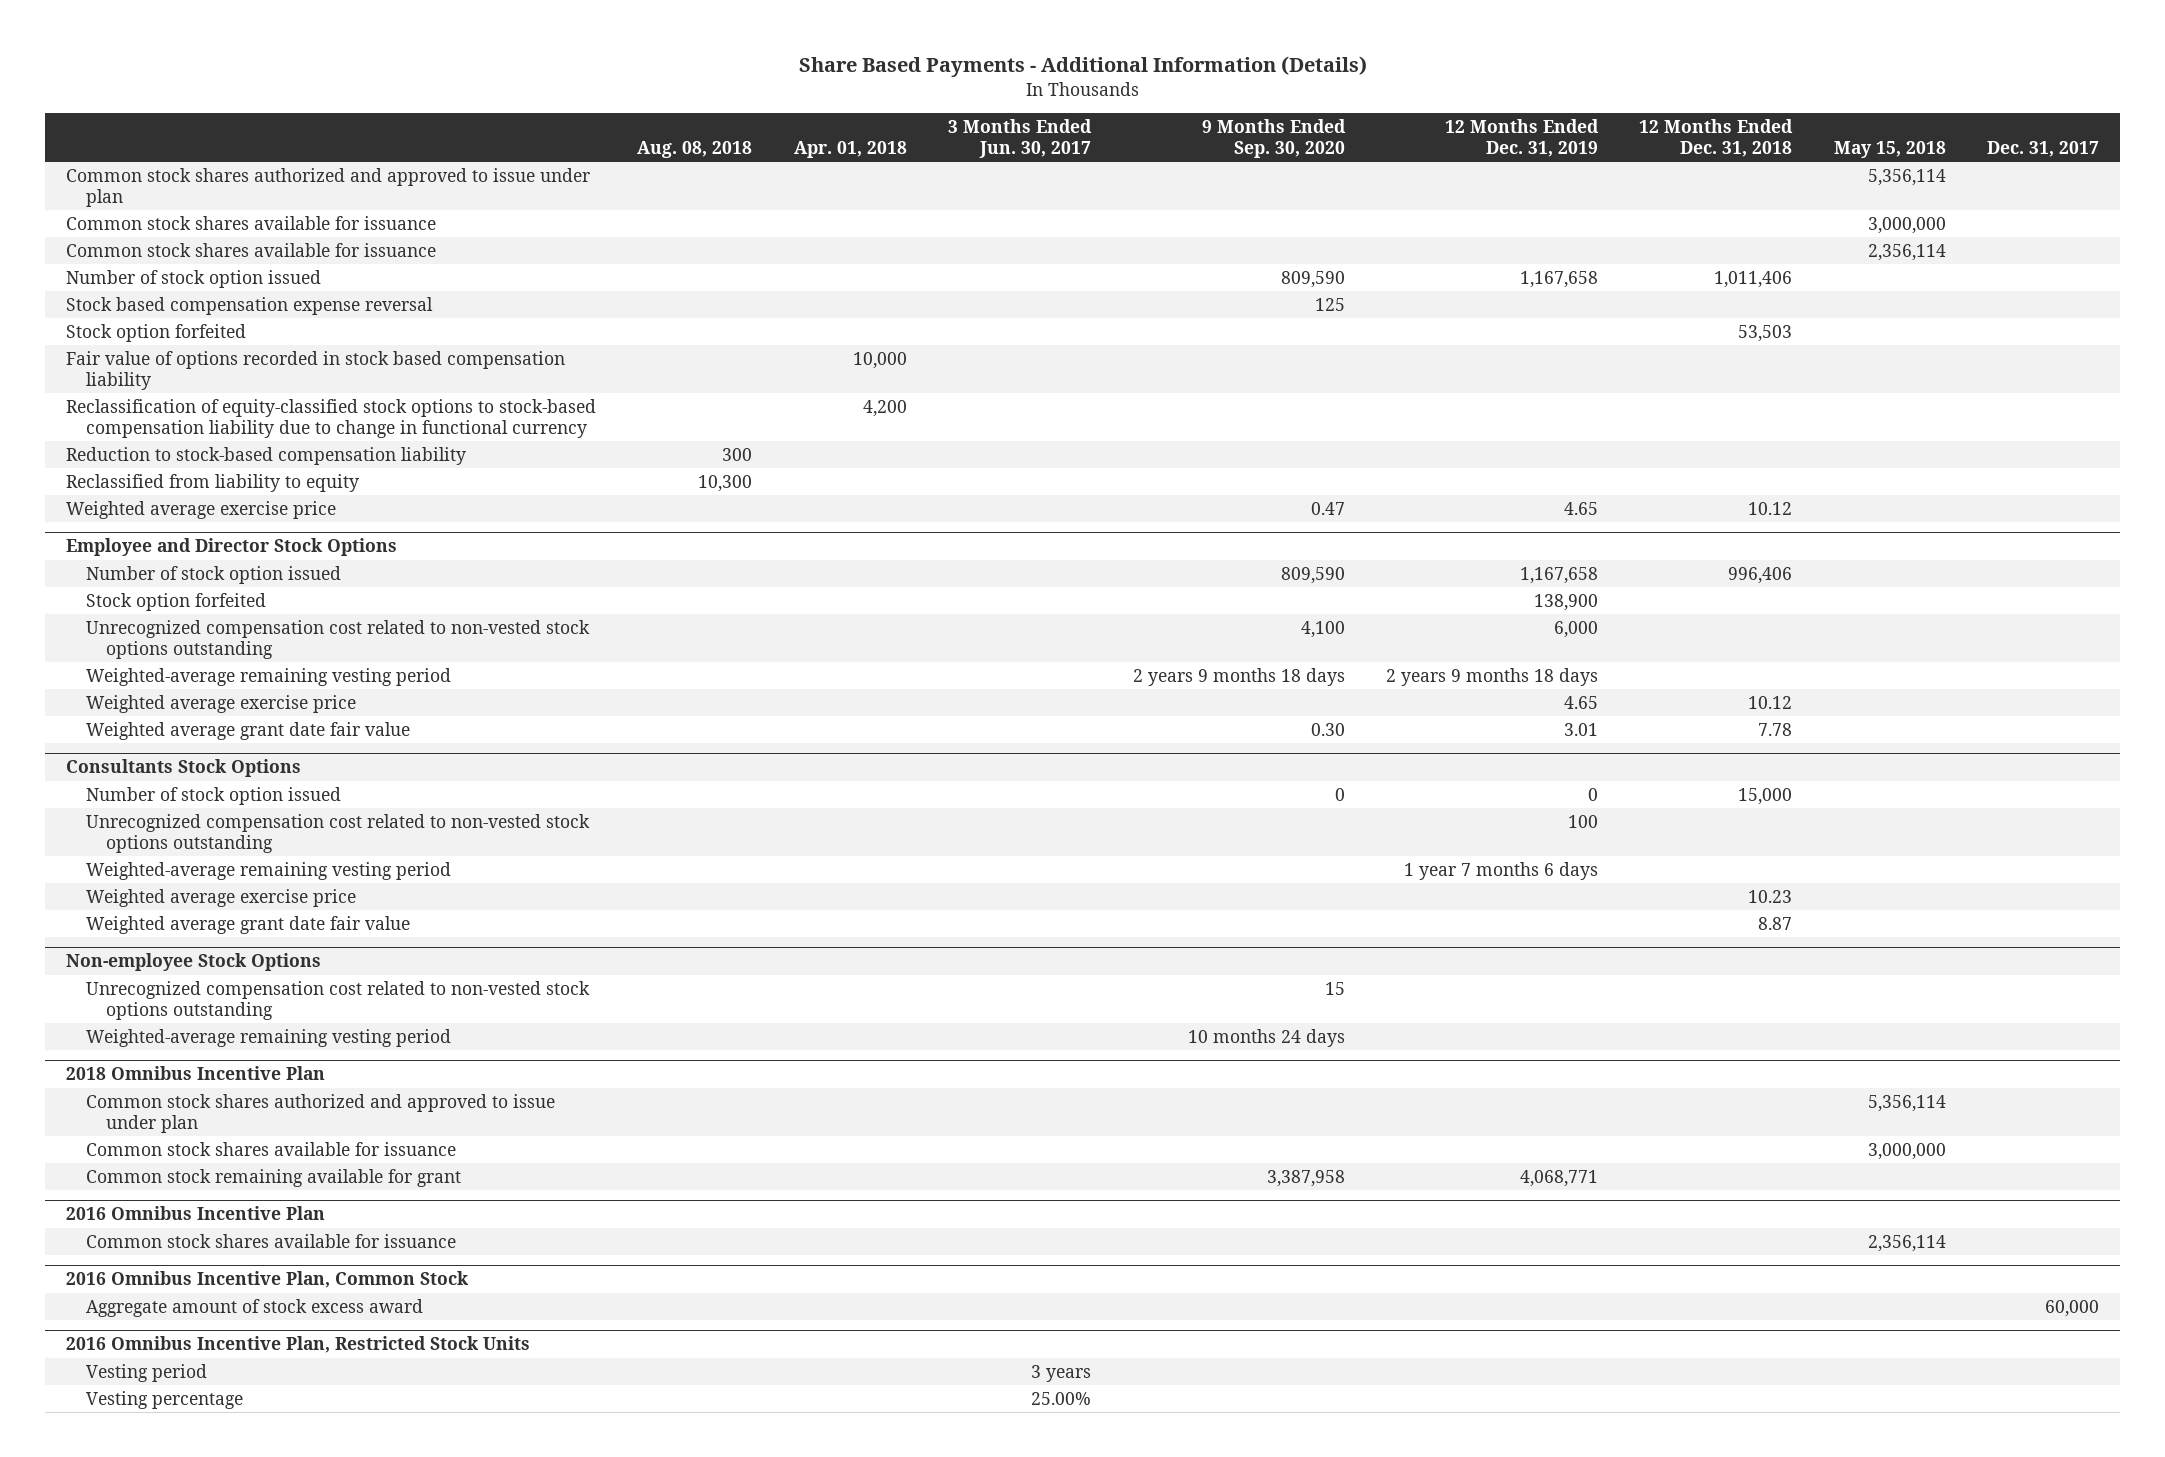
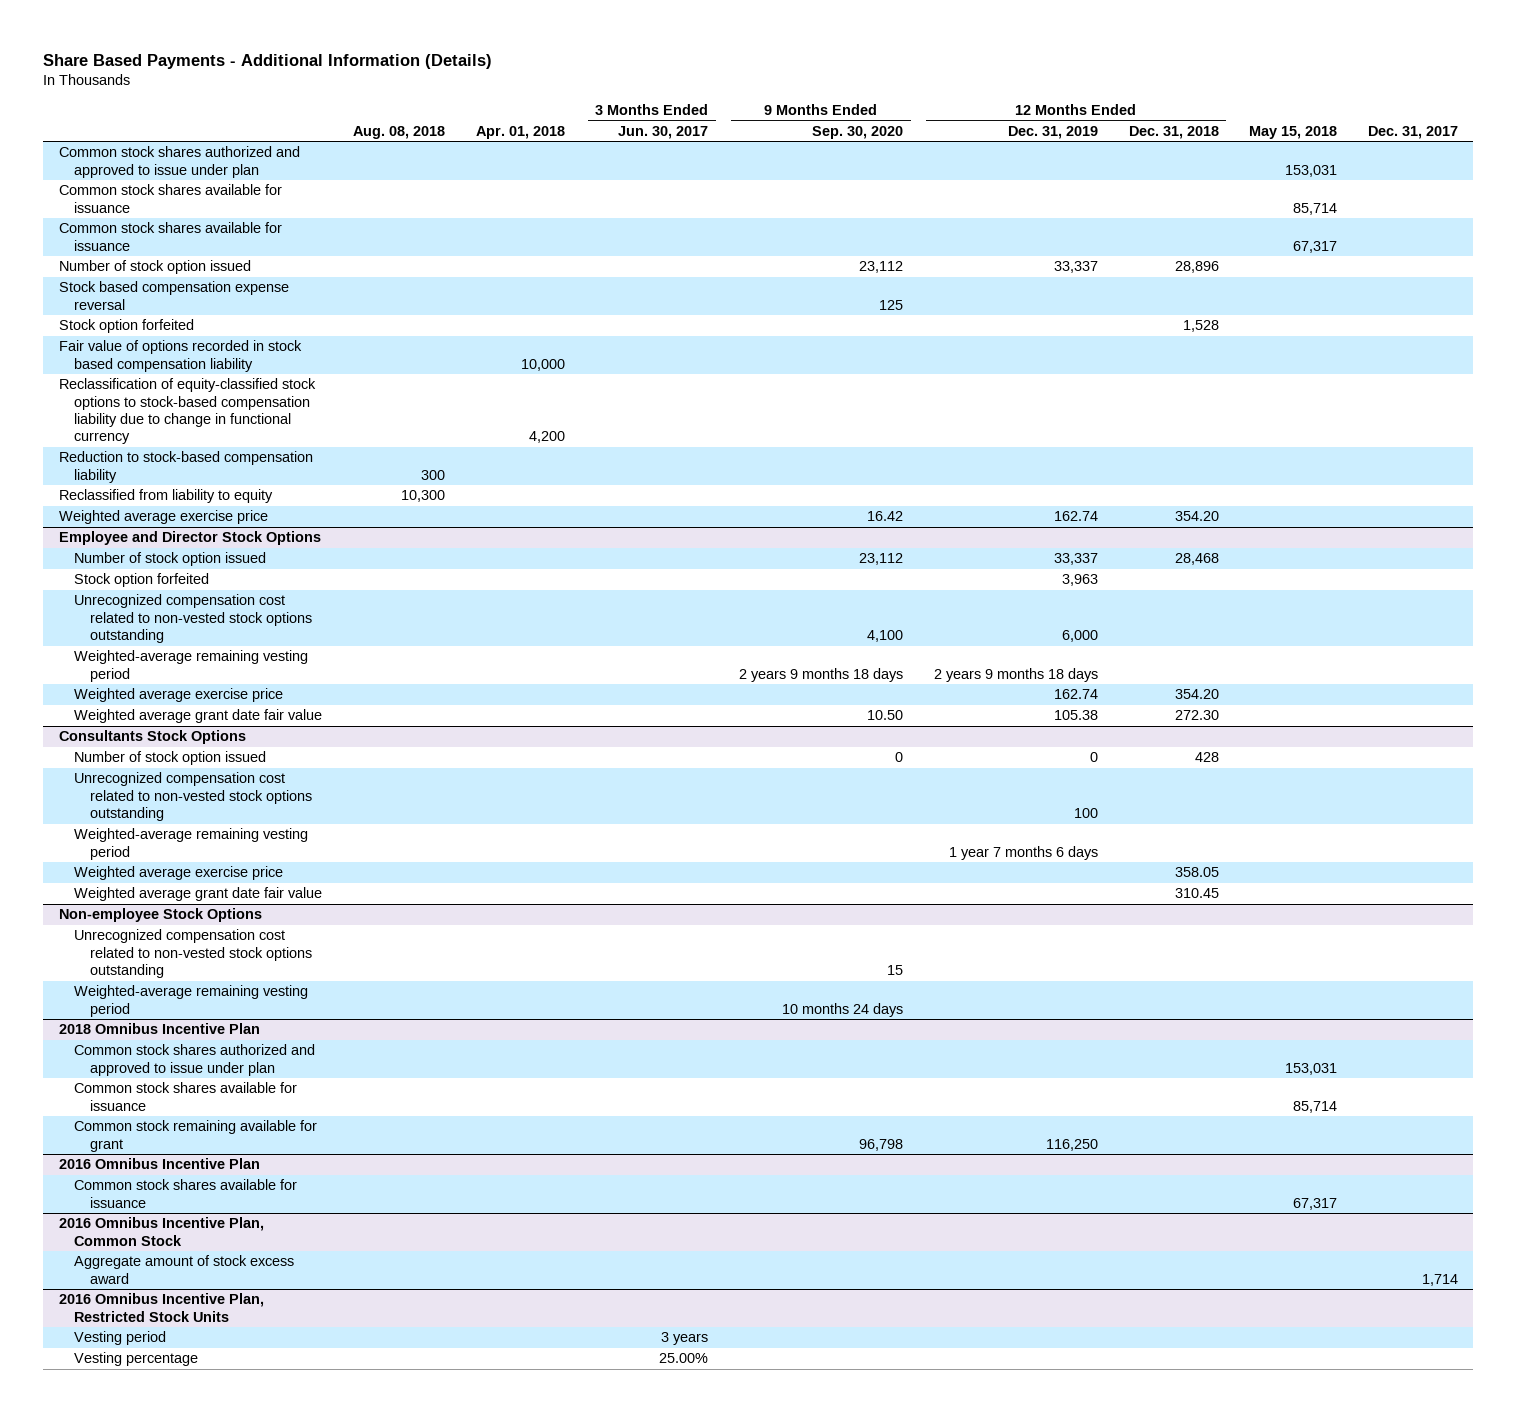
[1867,168,1946,186] 5,356,114 -> [1285,164,1338,177] 153,031
[1867,216,1946,234] 3,000,000 -> [1293,202,1338,215] 85,714
[1867,243,1946,261] 2,356,114 -> [1293,240,1338,253] 67,317
[1280,270,1345,288] 809,590 -> [859,261,904,274] 23,112
[1519,270,1598,288] 1,167,658 -> [1053,261,1098,274] 33,337
[1714,270,1793,288] 1,011,406 -> [1174,261,1219,274] 28,896
[1738,324,1793,342] 53,503 -> [1182,320,1219,333] 1,528
[1310,501,1345,515] 0.47 -> [867,511,904,522] 16.42
[1563,501,1598,515] 4.65 -> [1053,511,1098,522] 162.74
[1748,501,1793,515] 10.12 -> [1174,511,1219,522] 354.20
[1280,566,1345,584] 809,590 -> [859,553,904,566] 23,112
[1519,566,1598,584] 1,167,658 -> [1053,553,1098,566] 33,337
[1728,566,1793,584] 996,406 -> [1174,553,1219,566] 28,468
[1533,593,1598,611] 138,900 -> [1061,574,1098,587] 3,963
[1563,695,1598,709] 4.65 -> [1053,689,1098,700] 162.74
[1748,695,1793,709] 10.12 -> [1174,689,1219,700] 354.20
[1310,722,1345,736] 0.30 -> [867,710,904,721] 10.50
[1563,722,1598,736] 3.01 -> [1053,710,1098,721] 105.38
[1758,722,1793,736] 7.78 -> [1174,710,1219,721] 272.30
[1738,787,1793,805] 15,000 -> [1194,752,1219,763] 428
[1748,889,1793,903] 10.23 -> [1174,867,1219,878] 358.05
[1758,916,1793,930] 8.87 -> [1174,888,1219,899] 310.45
[1867,1094,1946,1112] 5,356,114 -> [1285,1062,1338,1075] 153,031
[1867,1142,1946,1160] 3,000,000 -> [1293,1100,1338,1113] 85,714
[1266,1169,1345,1187] 3,387,958 -> [859,1138,904,1151] 96,798
[1519,1169,1598,1187] 4,068,771 -> [1045,1138,1098,1151] 116,250
[1867,1234,1946,1252] 2,356,114 -> [1293,1197,1338,1210] 67,317
[2045,1299,2100,1317] 60,000 -> [1421,1273,1458,1286] 1,714

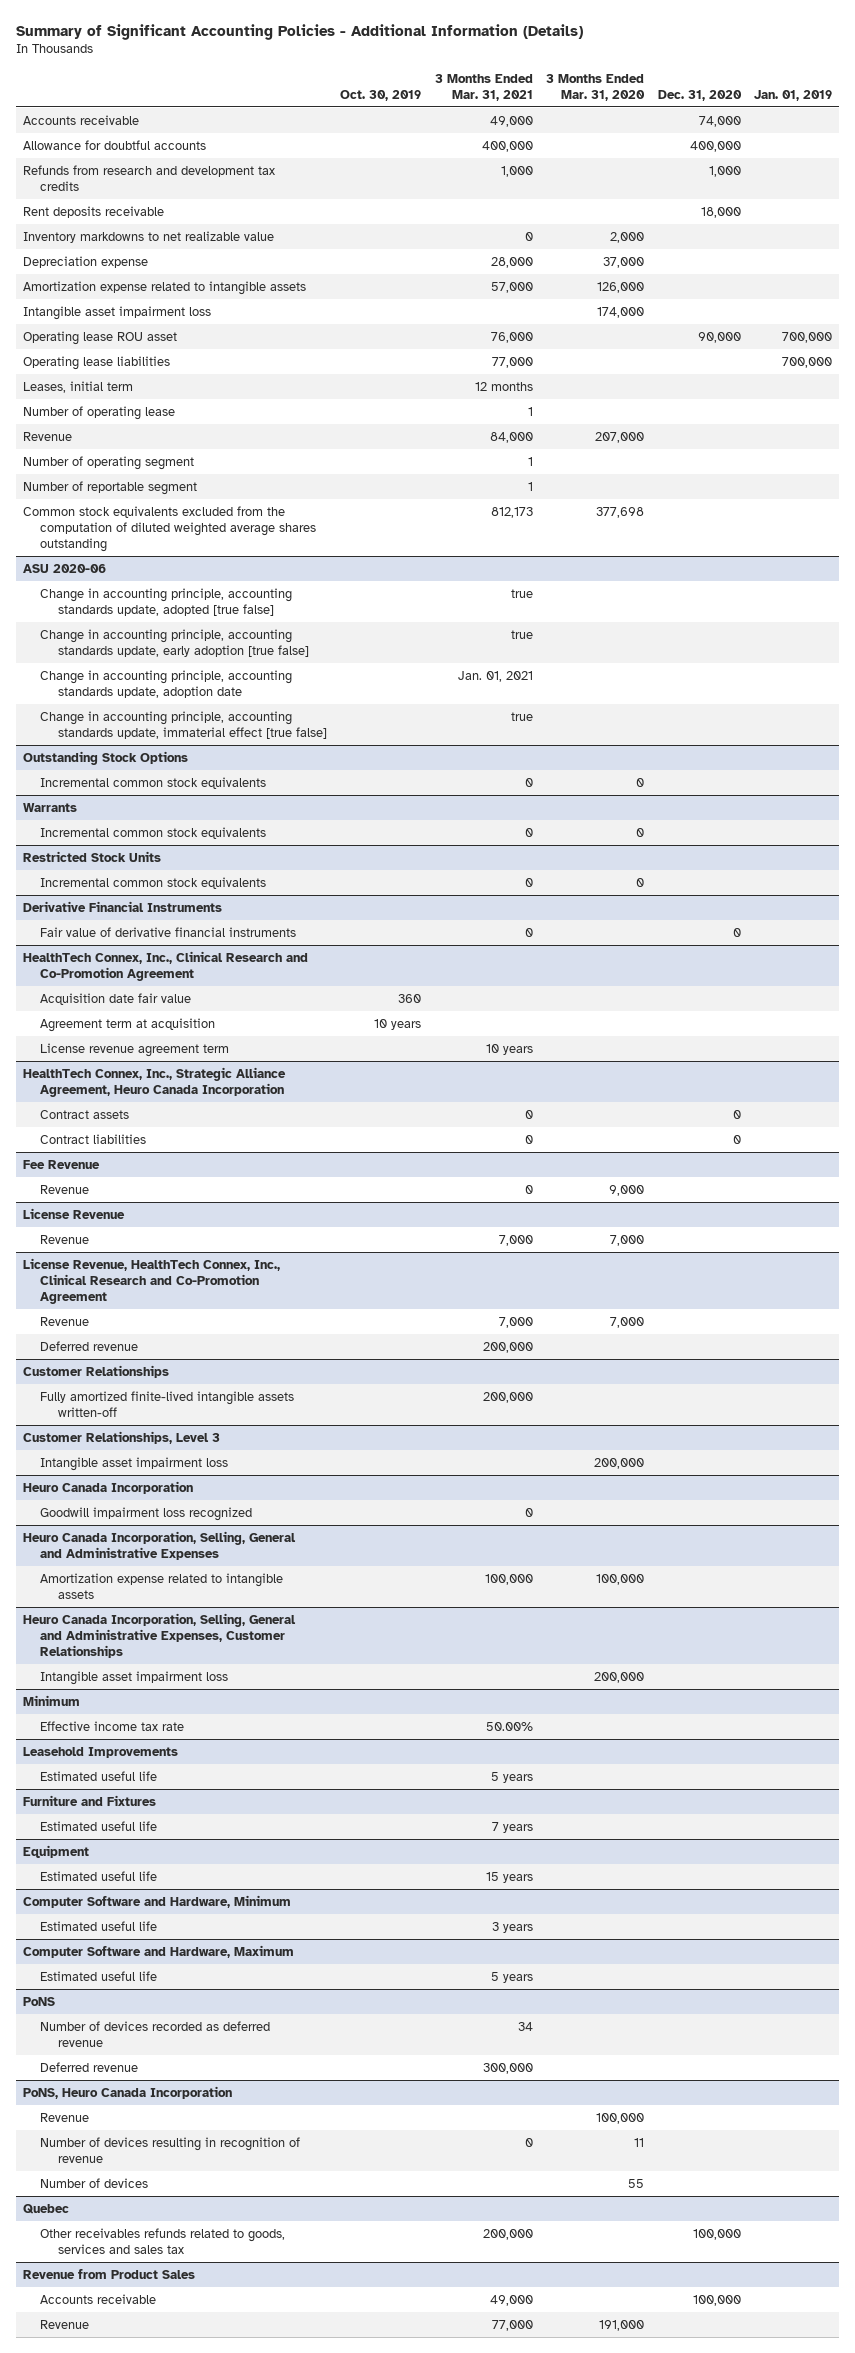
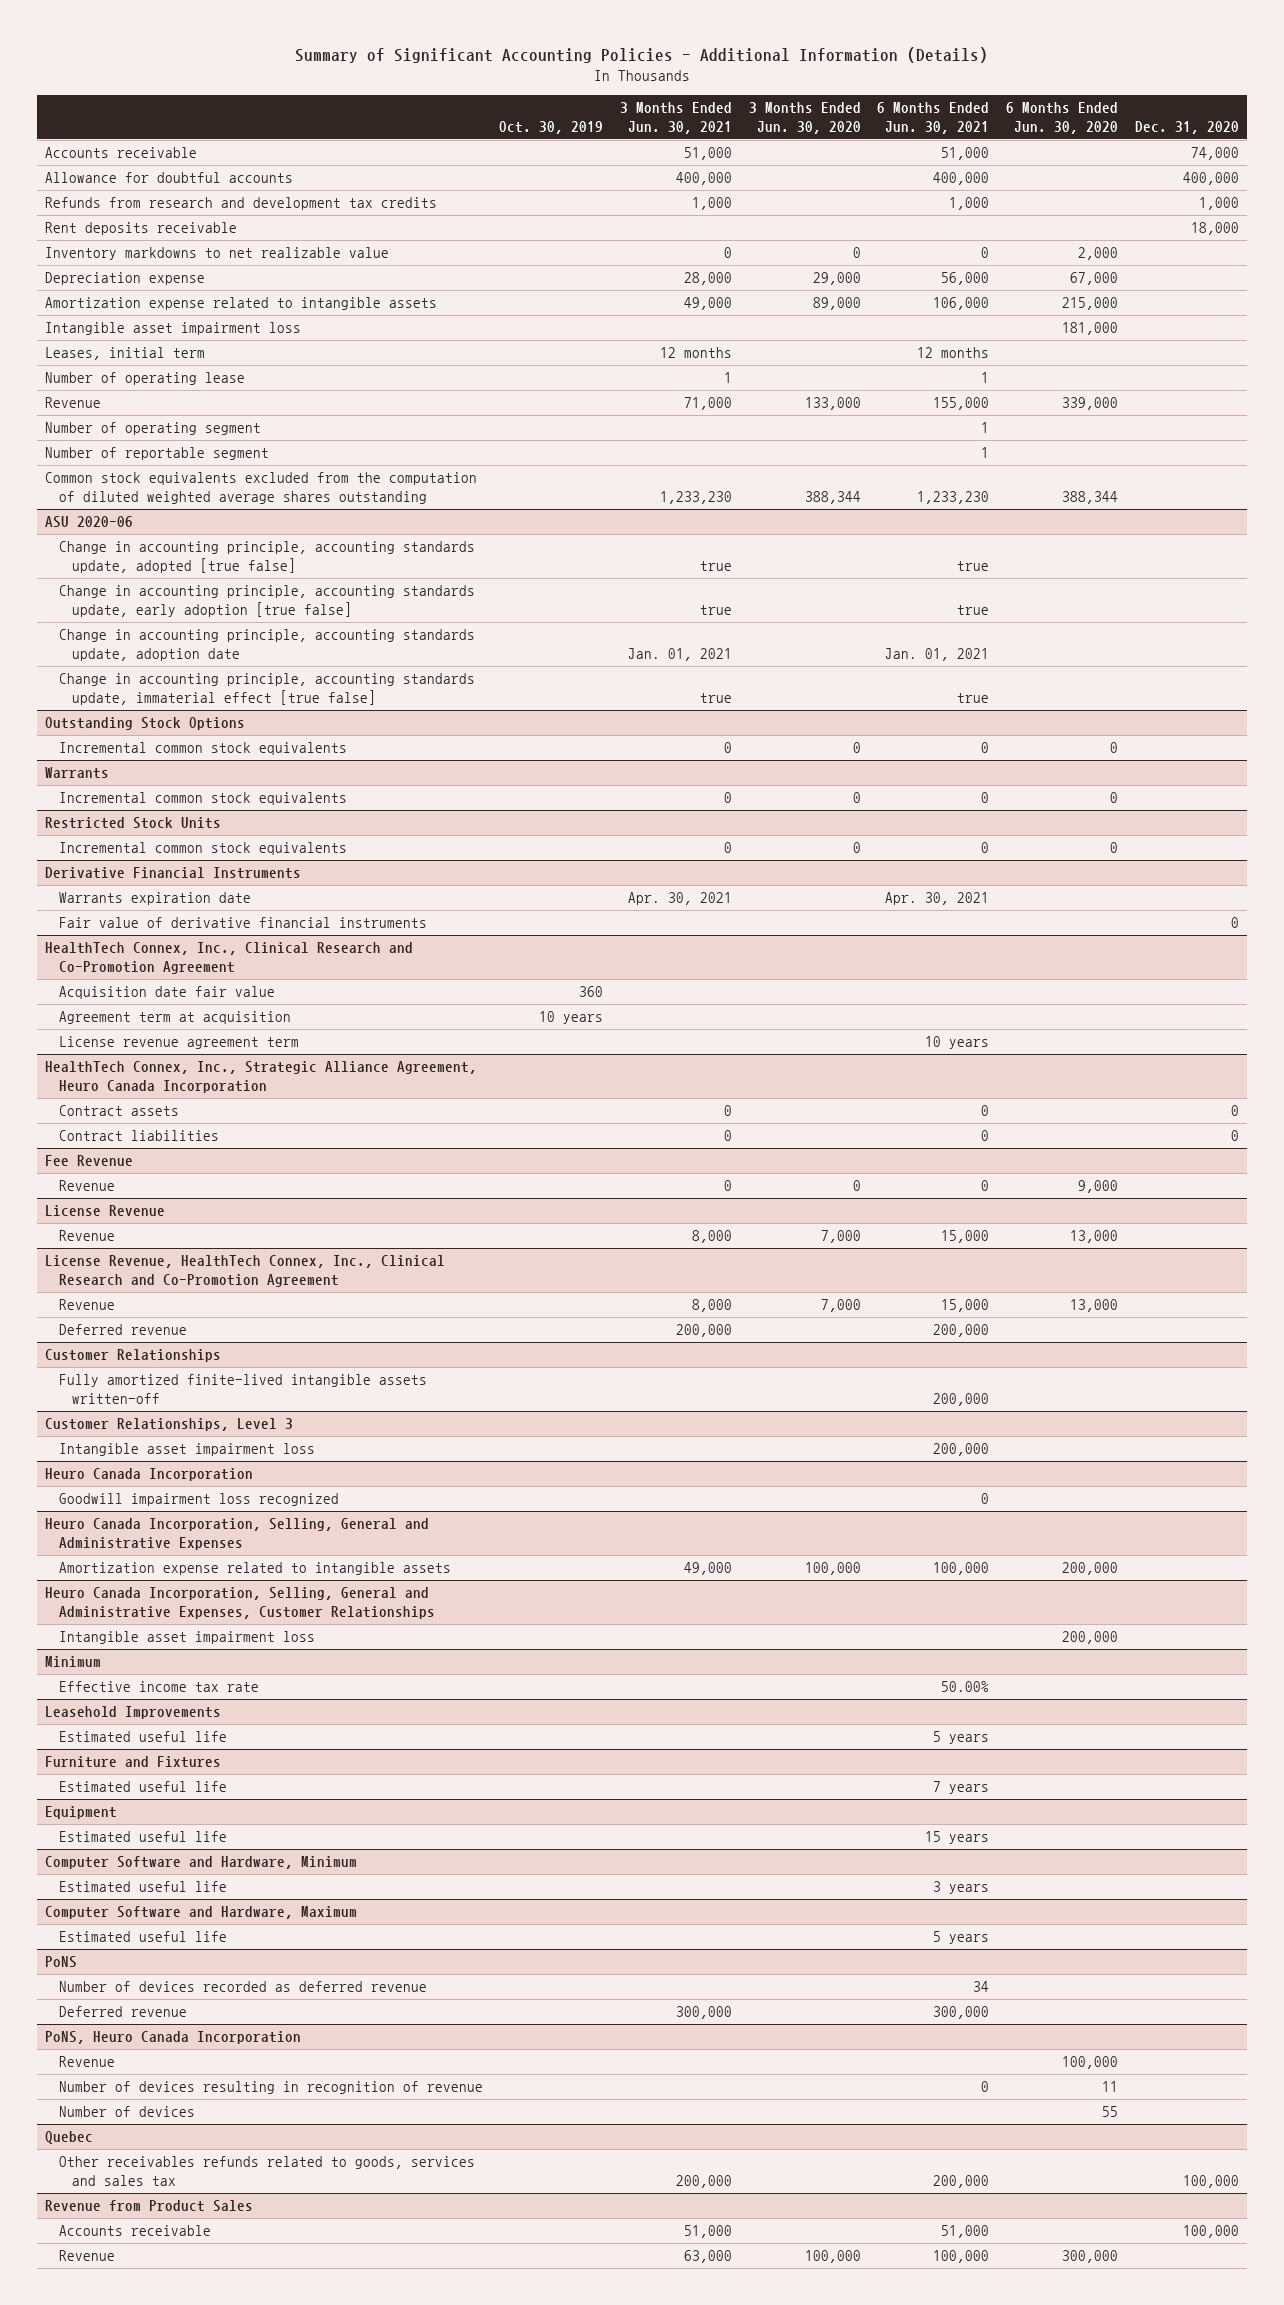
[434,73,533,101] 3 Months Ended Mar. 31, 2021 -> none
[546,73,646,101] 3 Months Ended Mar. 31, 2020 -> none
[754,89,833,101] Jan. 01, 2019 -> none
none -> [619,102,732,134] 3 Months Ended Jun. 30, 2021
none -> [748,102,861,134] 3 Months Ended Jun. 30, 2020
none -> [877,102,990,134] 6 Months Ended Jun. 30, 2021
none -> [1006,102,1119,134] 6 Months Ended Jun. 30, 2020
[23,330,178,345] Operating lease ROU asset -> none
[23,355,171,370] Operating lease liabilities -> none
none -> [58,892,251,906] Warrants expiration date

